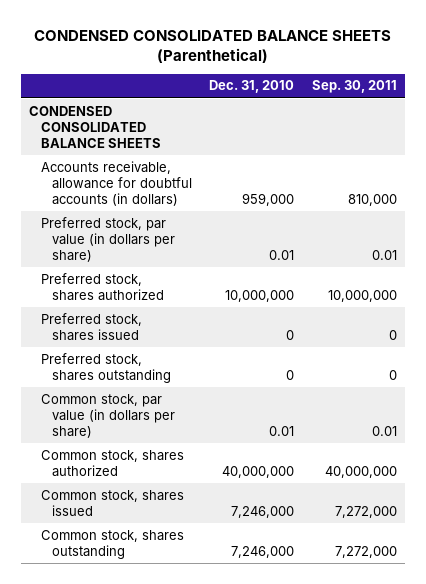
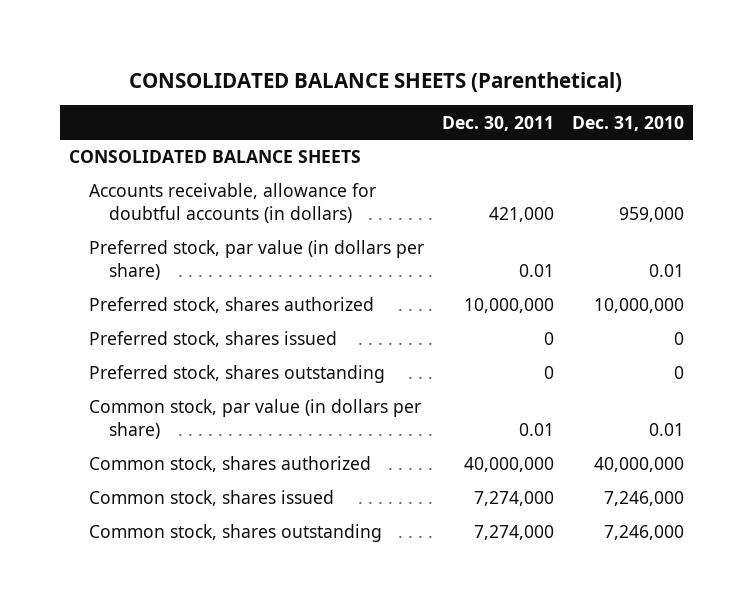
[34,29,392,63] CONDENSED CONSOLIDATED BALANCE SHEETS (Parenthetical) -> [129,71,623,92] CONSOLIDATED BALANCE SHEETS (Parenthetical)
[311,80,397,94] Sep. 30, 2011 -> none
none -> [441,115,554,131] Dec. 30, 2011
[29,105,161,148] CONDENSED CONSOLIDATED BALANCE SHEETS -> [69,150,362,164] CONSOLIDATED BALANCE SHEETS

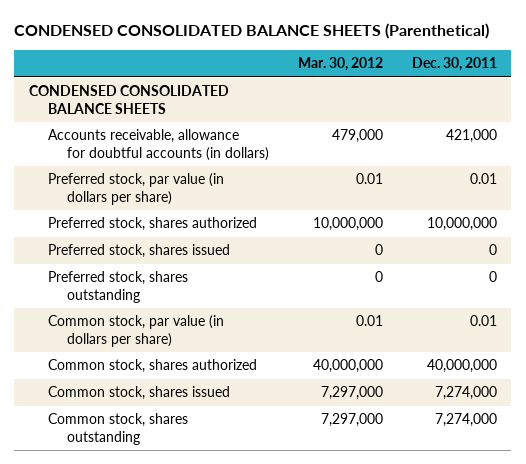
[129,71,623,92] CONSOLIDATED BALANCE SHEETS (Parenthetical) -> [14,23,490,40] CONDENSED CONSOLIDATED BALANCE SHEETS (Parenthetical)
[571,115,684,131] Dec. 31, 2010 -> none
none -> [297,57,383,72] Mar. 30, 2012
[69,150,362,164] CONSOLIDATED BALANCE SHEETS -> [28,85,229,114] CONDENSED CONSOLIDATED BALANCE SHEETS

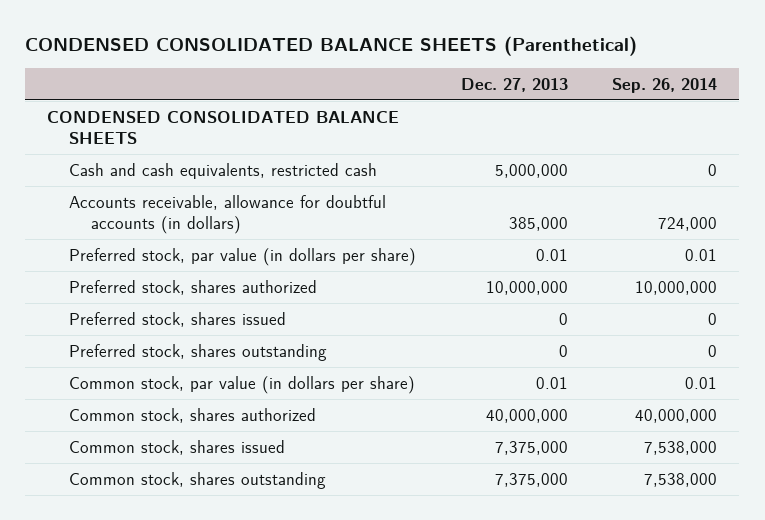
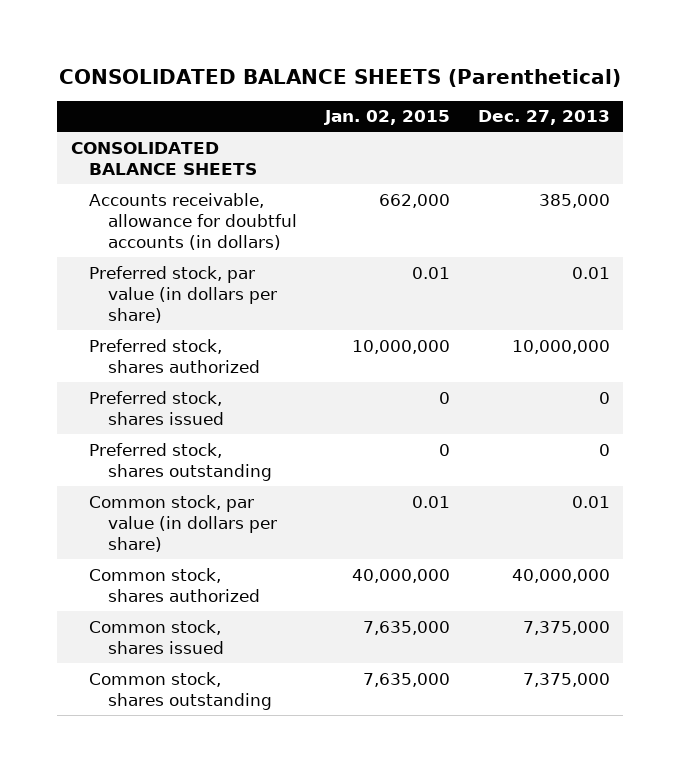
[25,36,638,57] CONDENSED CONSOLIDATED BALANCE SHEETS (Parenthetical) -> [59,68,622,87] CONSOLIDATED BALANCE SHEETS (Parenthetical)
[612,77,718,93] Sep. 26, 2014 -> none
none -> [323,110,450,126] Jan. 02, 2015
[69,162,378,179] Cash and cash equivalents, restricted cash -> none
[47,110,400,144] CONDENSED CONSOLIDATED BALANCE SHEETS -> [70,141,258,175] CONSOLIDATED BALANCE SHEETS

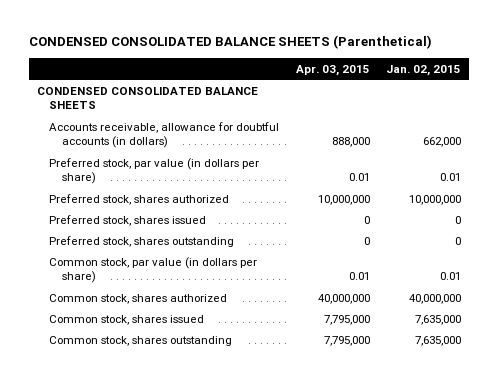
[59,68,622,87] CONSOLIDATED BALANCE SHEETS (Parenthetical) -> [28,35,432,50] CONDENSED CONSOLIDATED BALANCE SHEETS (Parenthetical)
[477,110,610,126] Dec. 27, 2013 -> none
none -> [295,64,370,76] Apr. 03, 2015
[70,141,258,175] CONSOLIDATED BALANCE SHEETS -> [36,86,258,110] CONDENSED CONSOLIDATED BALANCE SHEETS

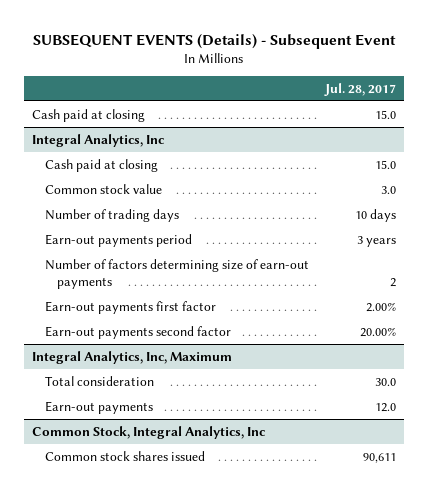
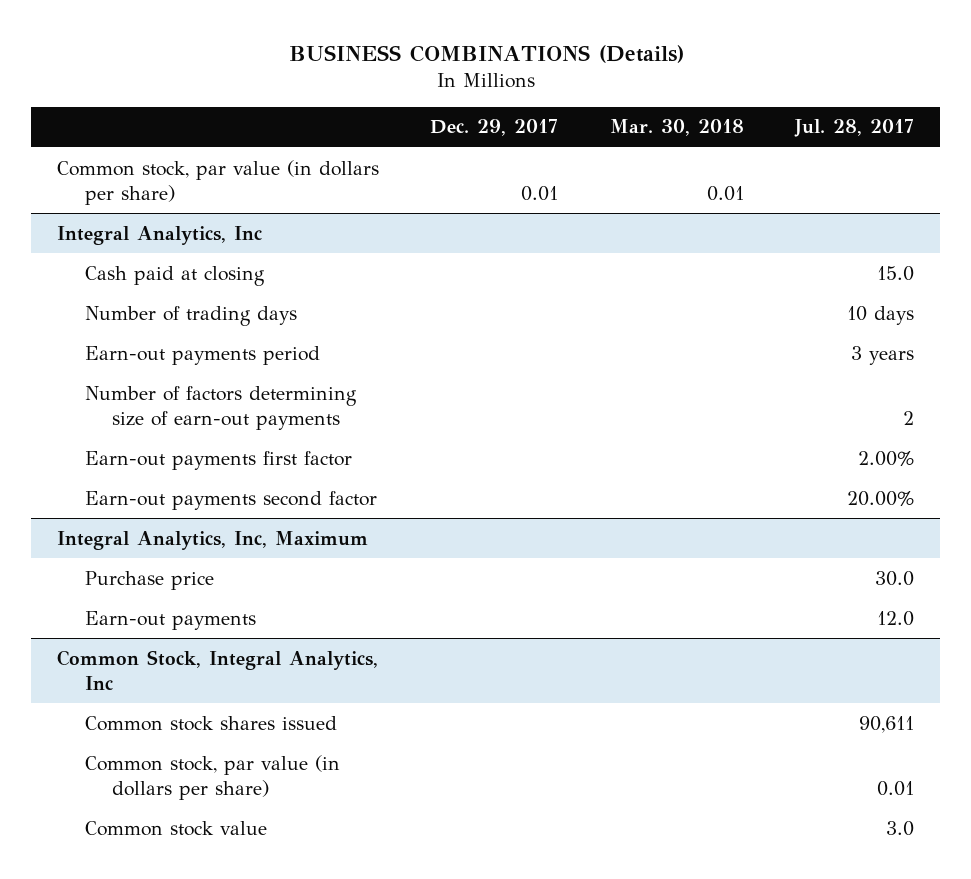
[33,33,397,49] SUBSEQUENT EVENTS (Details) - Subsequent Event -> [288,45,684,64] BUSINESS COMBINATIONS (Details)
none -> [430,119,559,137] Dec. 29, 2017
none -> [609,119,744,137] Mar. 30, 2018
[32,108,146,122] Cash paid at closing -> none
none -> [57,159,380,205] Common stock, par value (in dollars per share)
[44,183,162,194] Common stock value -> none
[44,375,154,386] Total consideration -> [84,570,214,590] Purchase price
none -> [84,754,340,800] Common stock, par value (in dollars per share)
none -> [84,820,267,836] Common stock value

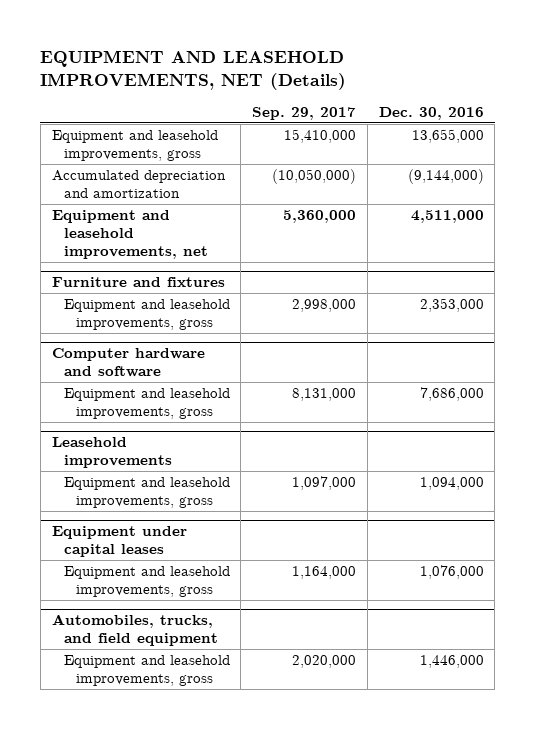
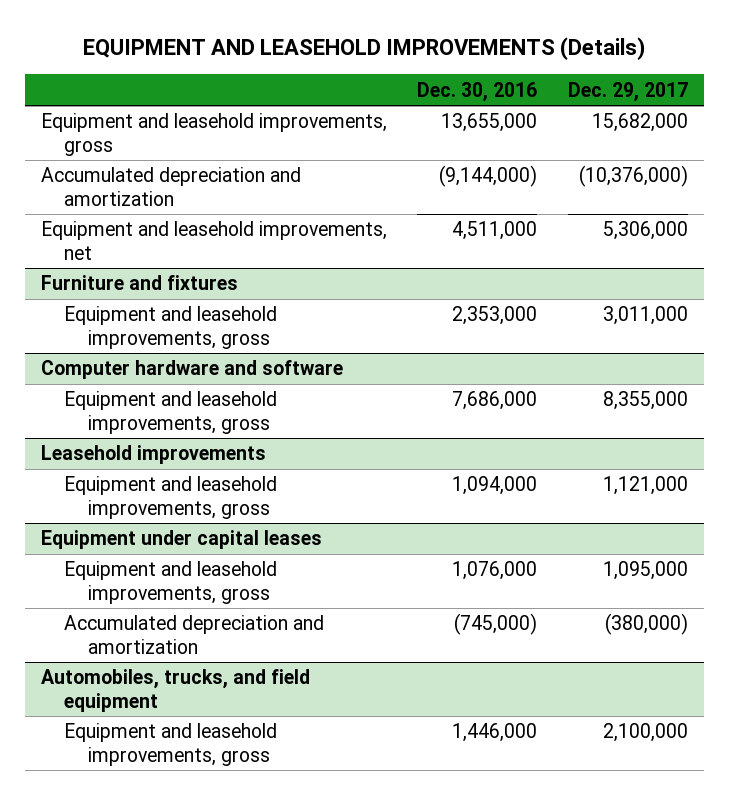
[40,50,347,91] EQUIPMENT AND LEASEHOLD IMPROVEMENTS, NET (Details) -> [83,37,646,61] EQUIPMENT AND LEASEHOLD IMPROVEMENTS (Details)
[252,106,357,120] Sep. 29, 2017 -> none
none -> [568,81,689,102] Dec. 29, 2017
none -> [64,615,325,654] Accumulated depreciation and amortization

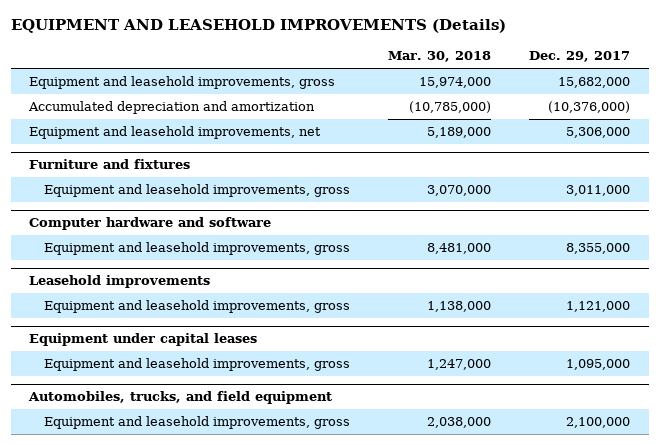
[417,81,538,102] Dec. 30, 2016 -> none
none -> [388,51,492,63] Mar. 30, 2018
[64,615,325,654] Accumulated depreciation and amortization -> none

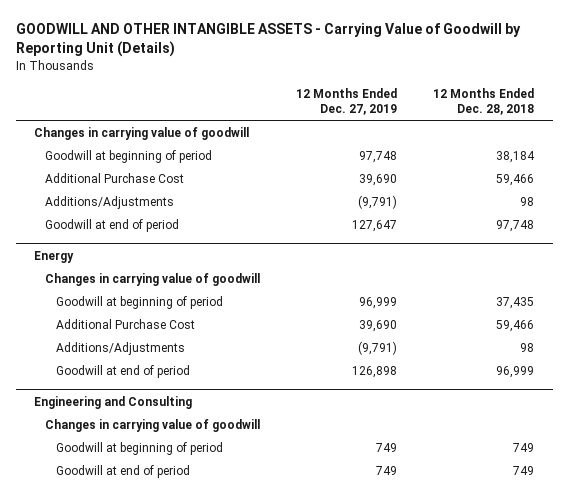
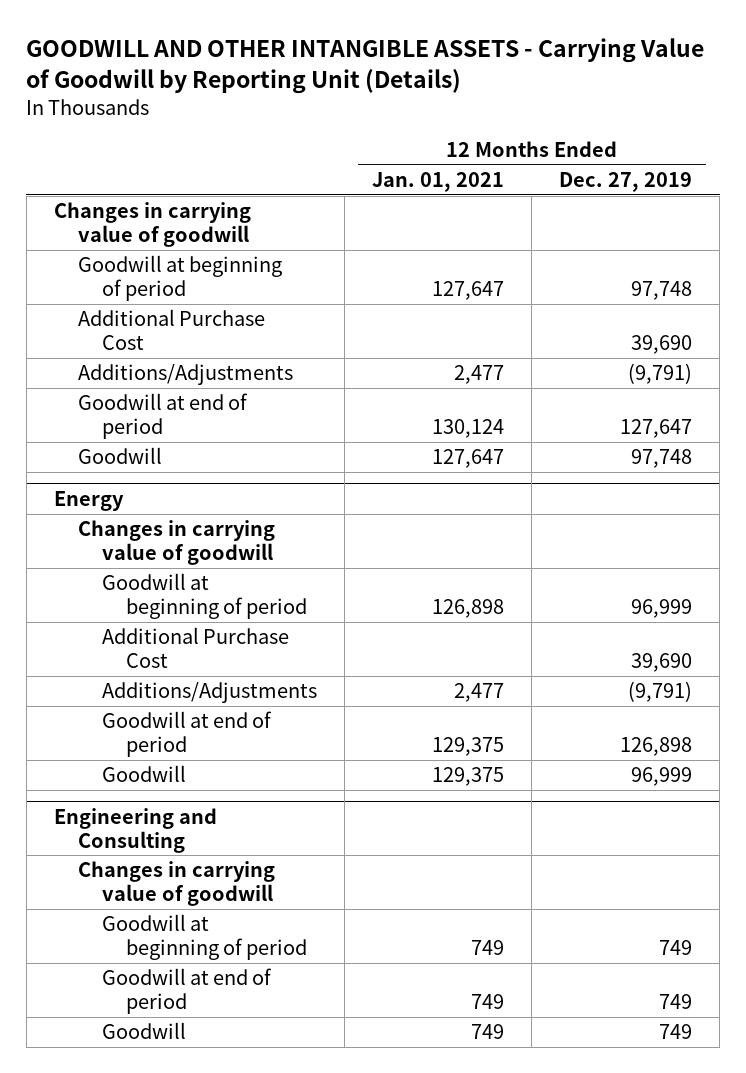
[433,87,535,115] 12 Months Ended Dec. 28, 2018 -> none
none -> [372,172,505,193] Jan. 01, 2021
none -> [78,447,163,465] Goodwill
none -> [102,765,187,783] Goodwill
none -> [102,1022,187,1040] Goodwill

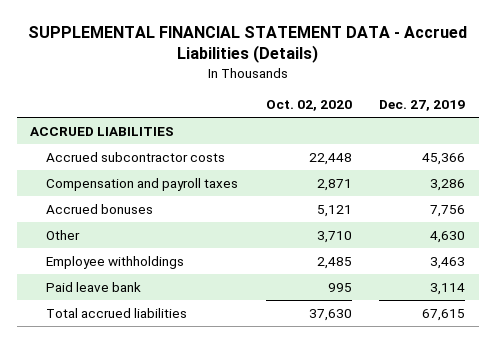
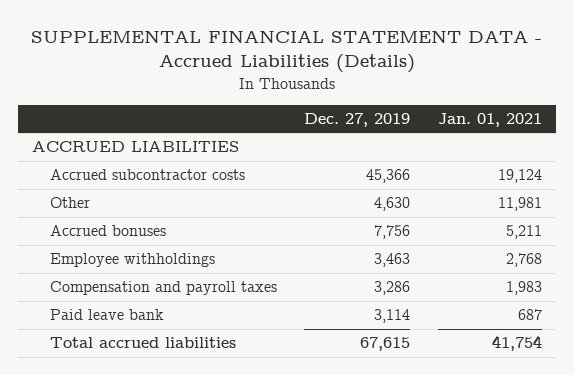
[265,100,352,112] Oct. 02, 2020 -> none
none -> [437,112,542,127] Jan. 01, 2021
[45,203,153,214] Accrued bonuses -> [49,225,166,237] Accrued bonuses
[45,177,238,191] Compensation and payroll taxes -> [49,281,277,296] Compensation and payroll taxes

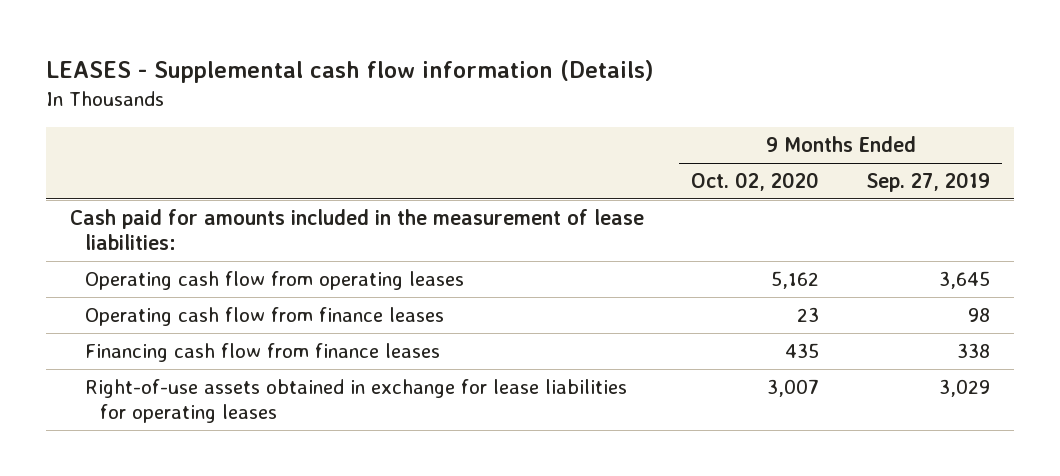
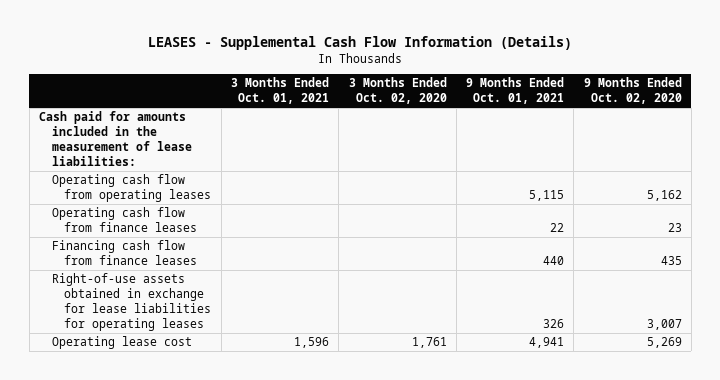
[46,60,655,84] LEASES - Supplemental cash flow information (Details) -> [148,35,573,50] LEASES - Supplemental Cash Flow Information (Details)
[866,172,991,193] Sep. 27, 2019 -> none
none -> [230,77,329,105] 3 Months Ended Oct. 01, 2021
none -> [348,77,447,105] 3 Months Ended Oct. 02, 2020
none -> [466,77,565,105] 9 Months Ended Oct. 01, 2021
none -> [51,336,192,350] Operating lease cost

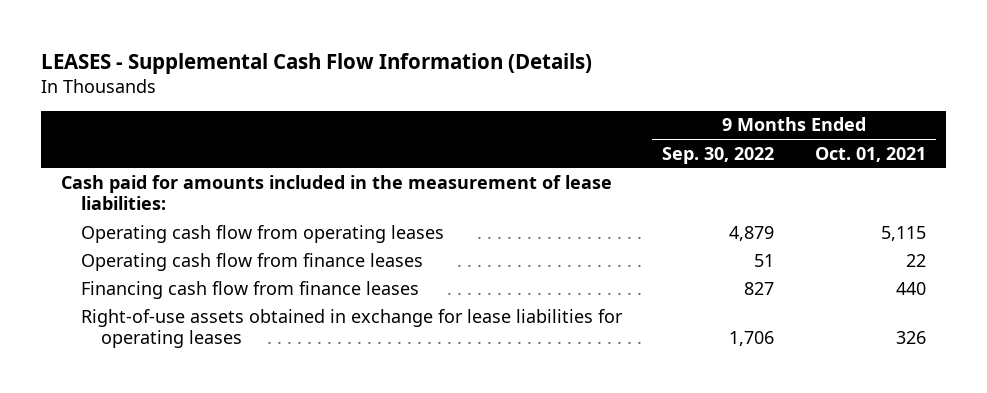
[230,77,329,105] 3 Months Ended Oct. 01, 2021 -> none
[348,77,447,105] 3 Months Ended Oct. 02, 2020 -> none
[583,77,682,105] 9 Months Ended Oct. 02, 2020 -> none
none -> [662,146,775,164] Sep. 30, 2022
[51,336,192,350] Operating lease cost -> none

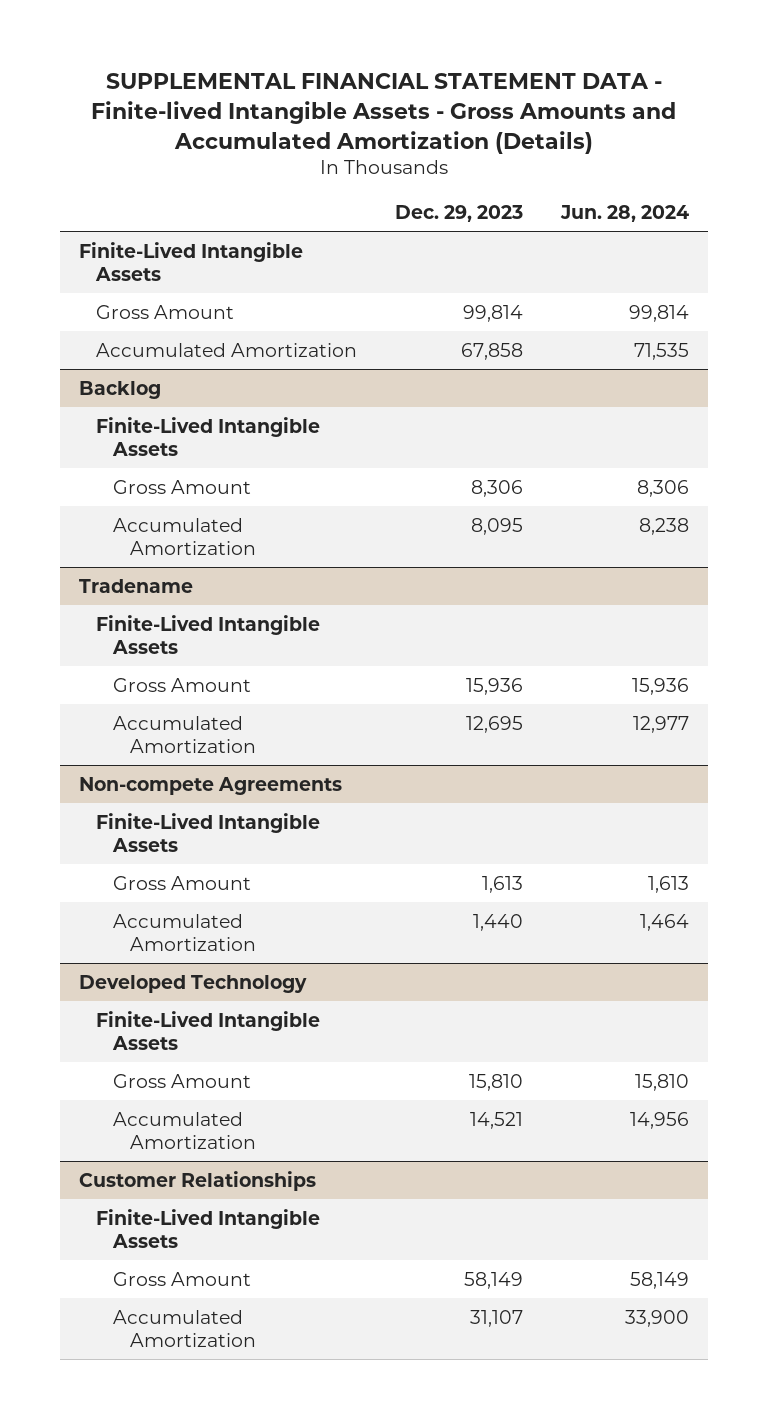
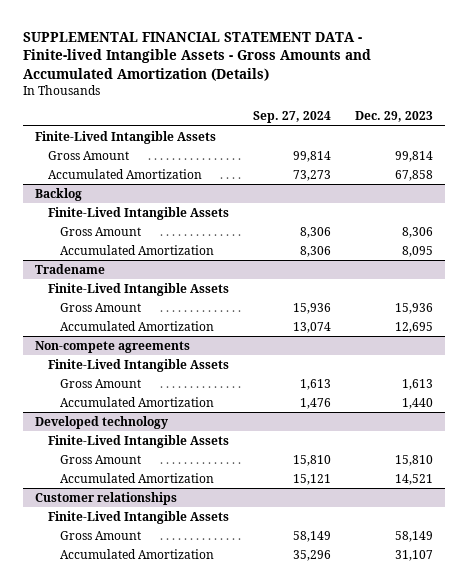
[560,205,690,223] Jun. 28, 2024 -> none
none -> [252,111,331,124] Sep. 27, 2024
[78,776,342,795] Non-compete Agreements -> [35,340,191,353] Non-compete agreements
[78,974,307,993] Developed Technology -> [35,415,169,429] Developed technology
[78,1170,316,1191] Customer Relationships -> [35,491,178,505] Customer relationships

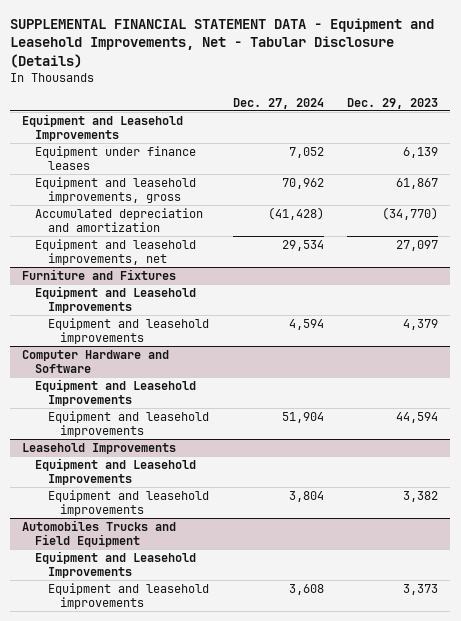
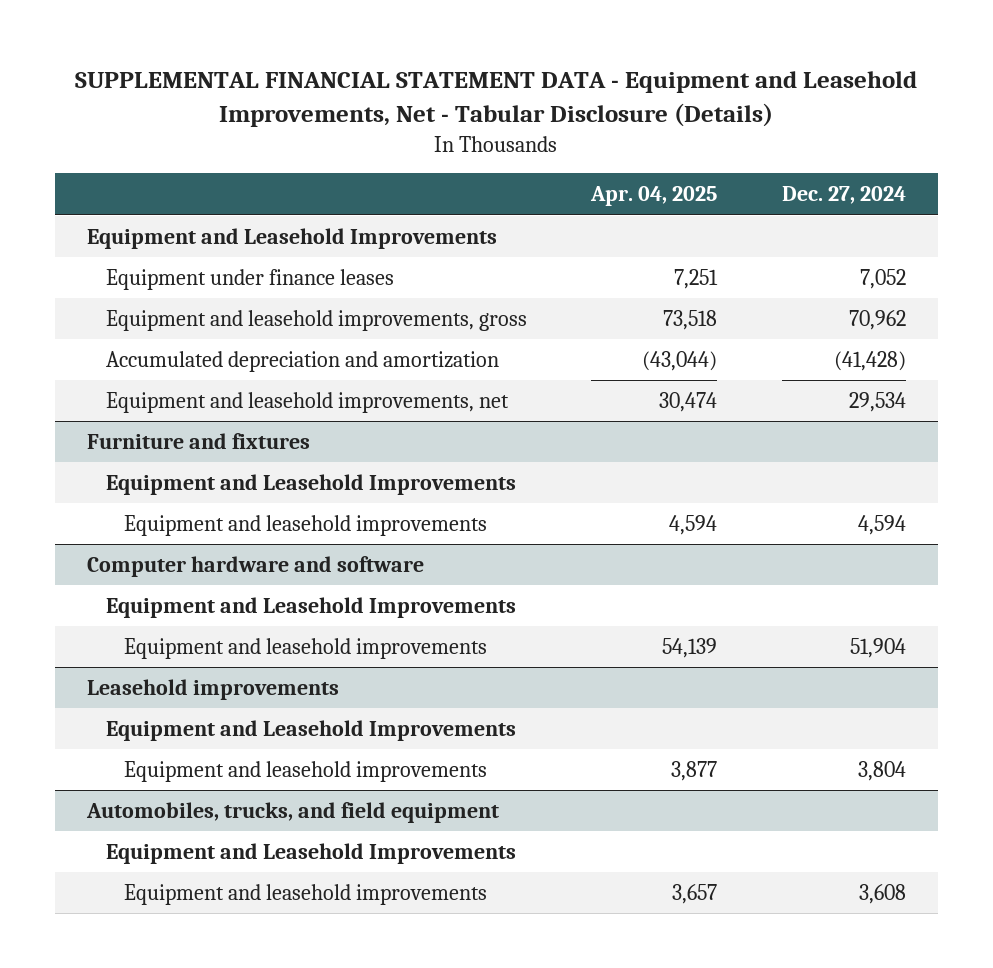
[347,97,439,109] Dec. 29, 2023 -> none
none -> [590,186,718,207] Apr. 04, 2025
[22,268,177,280] Furniture and Fixtures -> [86,433,310,450] Furniture and fixtures
[22,349,170,373] Computer Hardware and Software -> [86,556,424,578] Computer hardware and software
[22,442,177,454] Leasehold Improvements -> [86,679,339,701] Leasehold improvements
[22,519,177,547] Automobiles Trucks and Field Equipment -> [85,802,499,824] Automobiles, trucks, and field equipment

